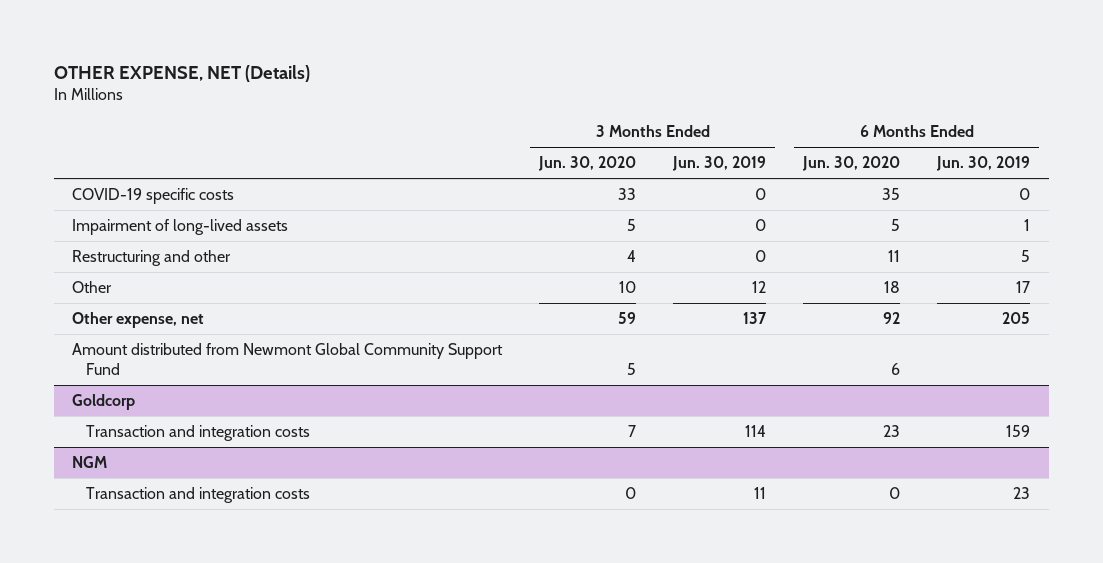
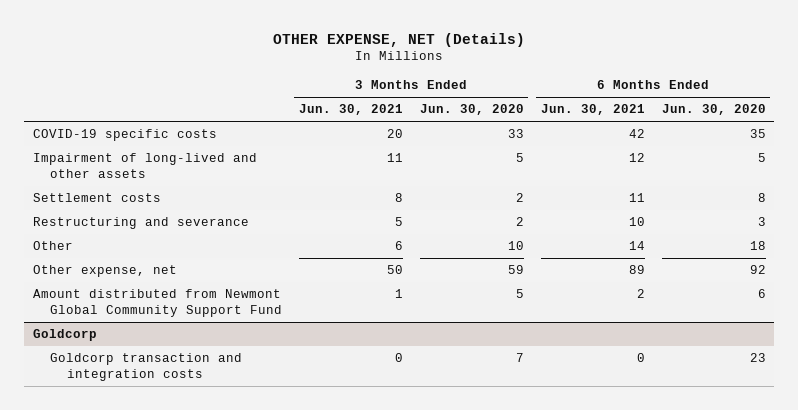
[672,156,767,172] Jun. 30, 2019 -> none
[936,156,1031,172] Jun. 30, 2019 -> none
none -> [298,104,403,116] Jun. 30, 2021
none -> [540,104,645,116] Jun. 30, 2021
[72,219,289,236] Impairment of long-lived assets -> [32,153,257,178] Impairment of long-lived and other assets
none -> [32,193,161,203] Settlement costs
[72,250,232,267] Restructuring and other -> [32,217,249,230] Restructuring and severance
[627,250,637,263] 4 -> [515,217,524,227] 2
[888,250,901,263] 11 -> [757,217,766,227] 3
[72,456,108,469] NGM -> none
[86,487,311,504] Transaction and integration costs -> none
[86,425,311,442] Transaction and integration costs -> [49,353,242,381] Goldcorp transaction and integration costs

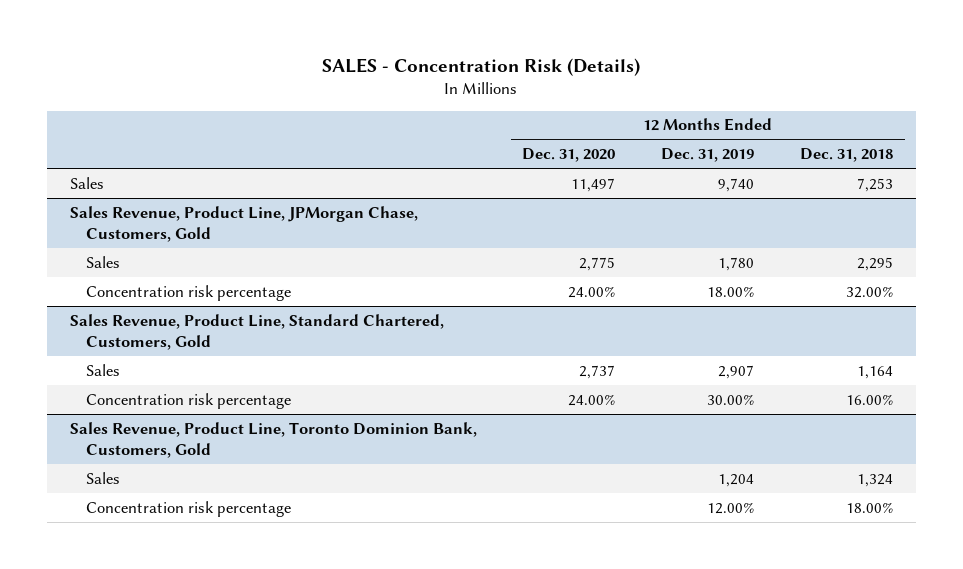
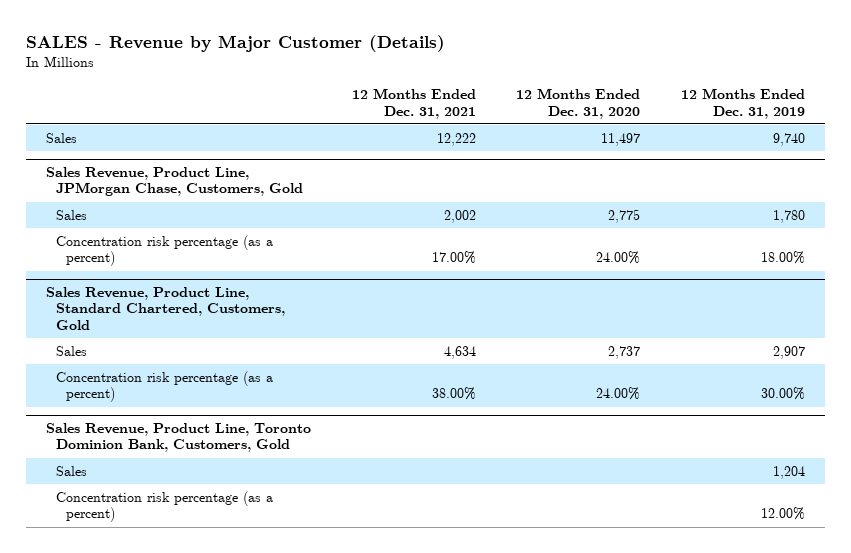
[322,58,641,77] SALES - Concentration Risk (Details) -> [26,35,446,53] SALES - Revenue by Major Customer (Details)
[800,148,894,163] Dec. 31, 2018 -> none
none -> [351,88,476,119] 12 Months Ended Dec. 31, 2021
[86,284,292,301] Concentration risk percentage -> [56,234,274,267] Concentration risk percentage (as a percent)
[86,392,292,409] Concentration risk percentage -> [56,370,274,403] Concentration risk percentage (as a percent)
[86,500,292,517] Concentration risk percentage -> [56,490,274,523] Concentration risk percentage (as a percent)

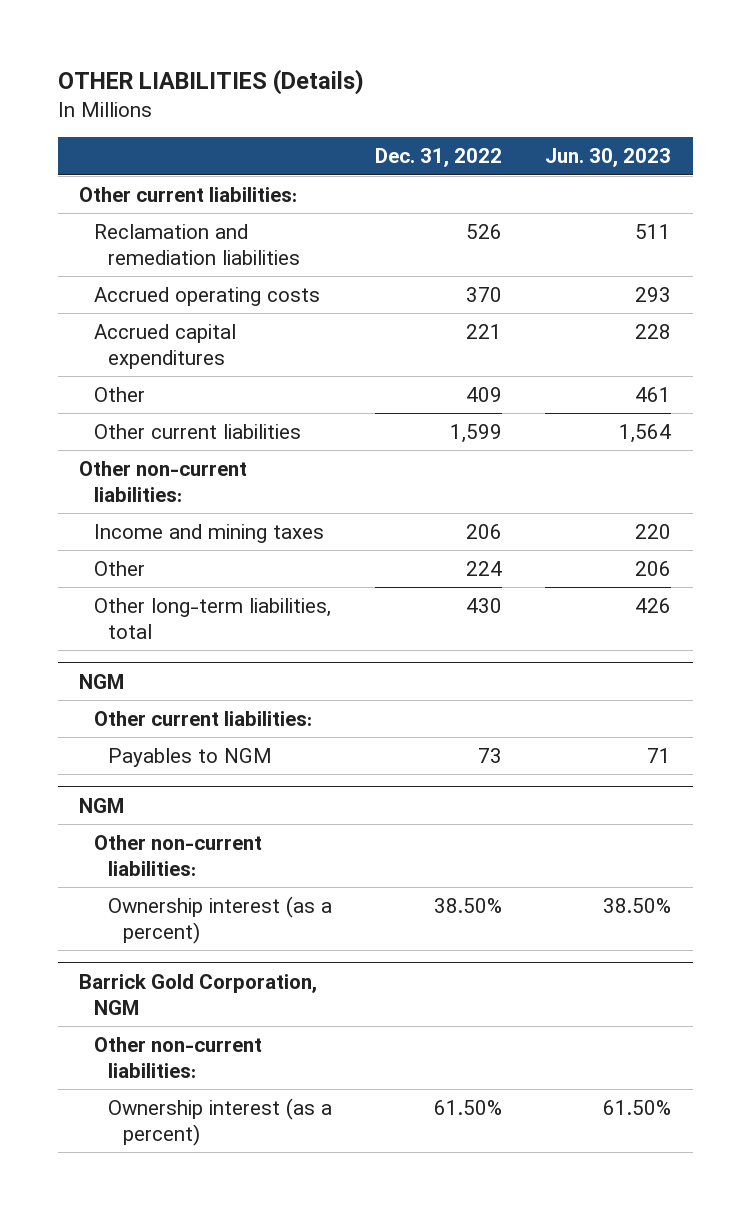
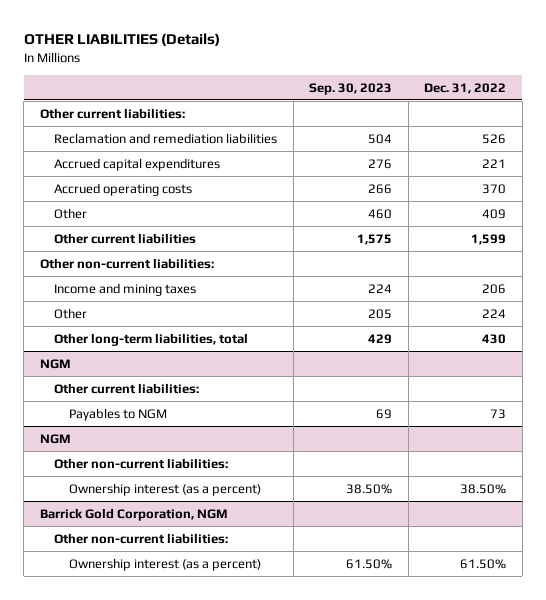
[545,148,672,168] Jun. 30, 2023 -> none
none -> [309,82,393,95] Sep. 30, 2023
[93,286,320,306] Accrued operating costs -> [54,182,193,196] Accrued operating costs

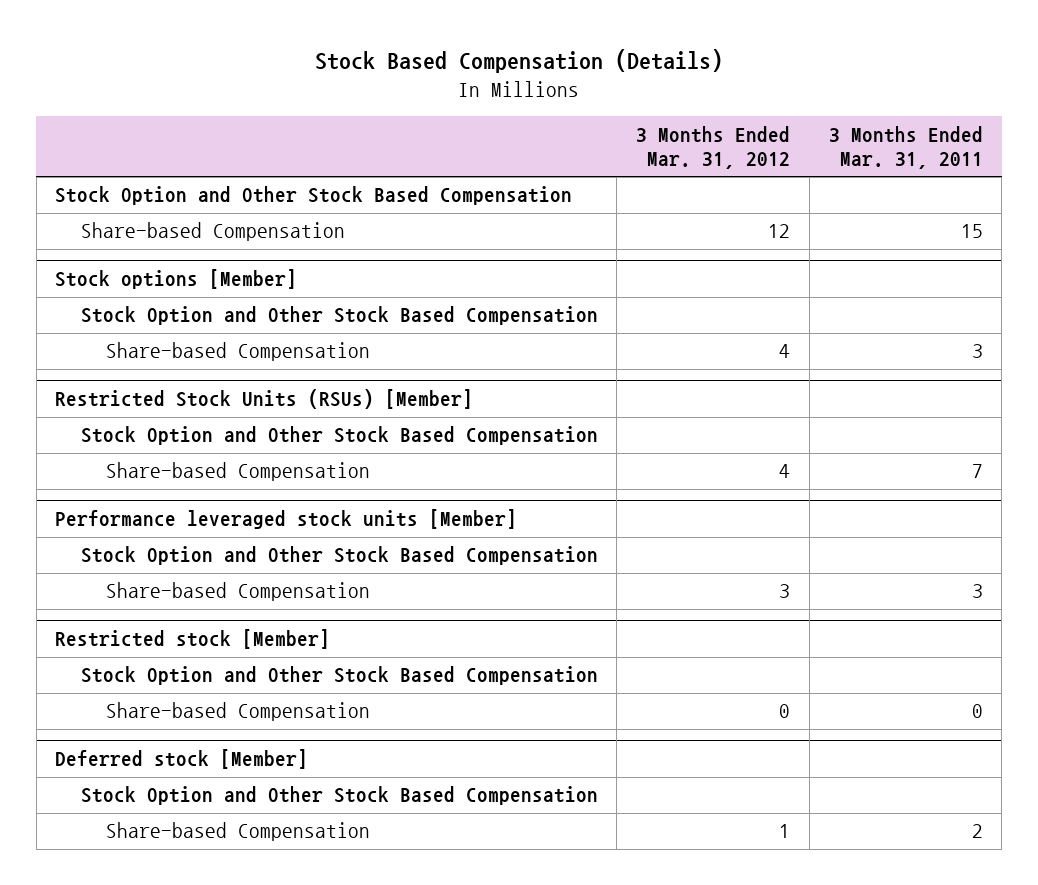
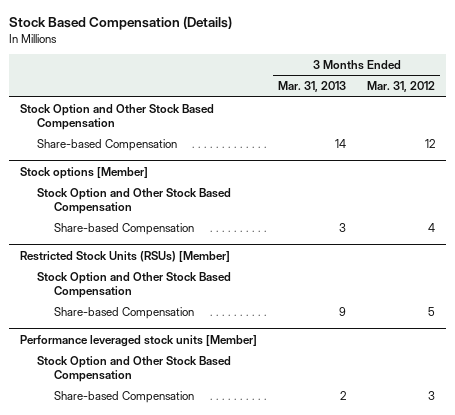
[828,125,983,169] 3 Months Ended Mar. 31, 2011 -> none
none -> [277,81,346,93] Mar. 31, 2013
[779,464,791,479] 4 -> [428,306,436,316] 5
[55,629,331,650] Restricted stock [Member] -> none
[80,666,598,686] Stock Option and Other Stock Based Compensation -> none
[105,702,370,722] Share-based Compensation -> none
[55,749,309,770] Deferred stock [Member] -> none
[80,786,598,806] Stock Option and Other Stock Based Compensation -> none
[105,822,370,842] Share-based Compensation -> none

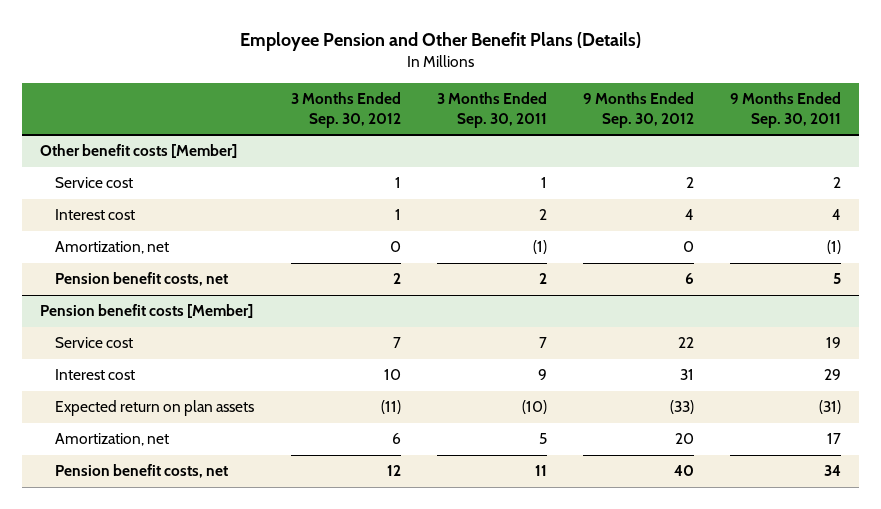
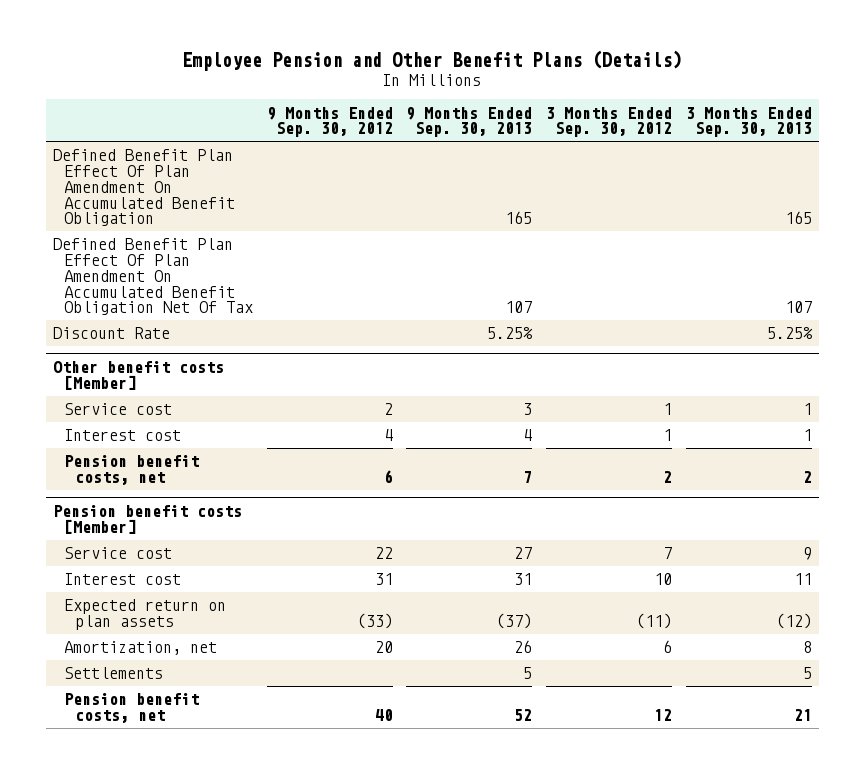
[436,92,547,128] 3 Months Ended Sep. 30, 2011 -> none
[730,92,842,128] 9 Months Ended Sep. 30, 2011 -> none
none -> [406,106,533,138] 9 Months Ended Sep. 30, 2013
none -> [685,106,812,138] 3 Months Ended Sep. 30, 2013
none -> [53,149,235,227] Defined Benefit Plan Effect Of Plan Amendment On Accumulated Benefit Obligation
none -> [53,238,253,316] Defined Benefit Plan Effect Of Plan Amendment On Accumulated Benefit Obligation Net Of Tax
none -> [53,327,171,340] Discount Rate
[55,241,170,255] Amortization, net -> none
none -> [63,667,163,680] Settlements

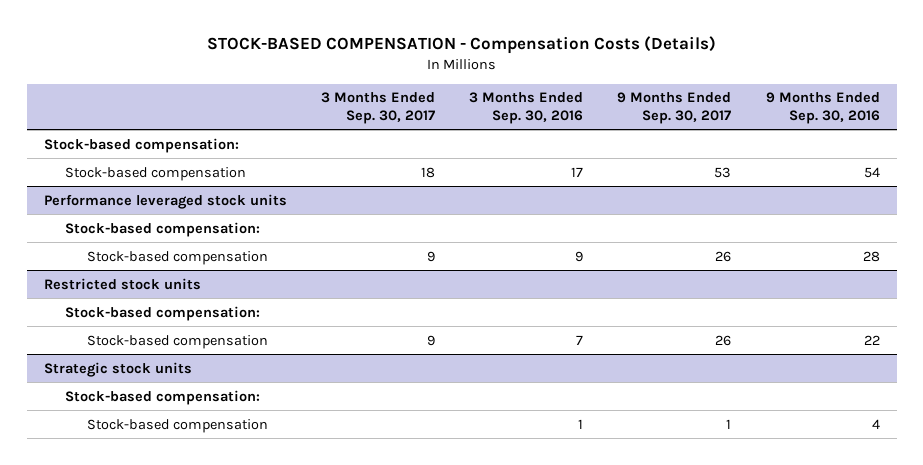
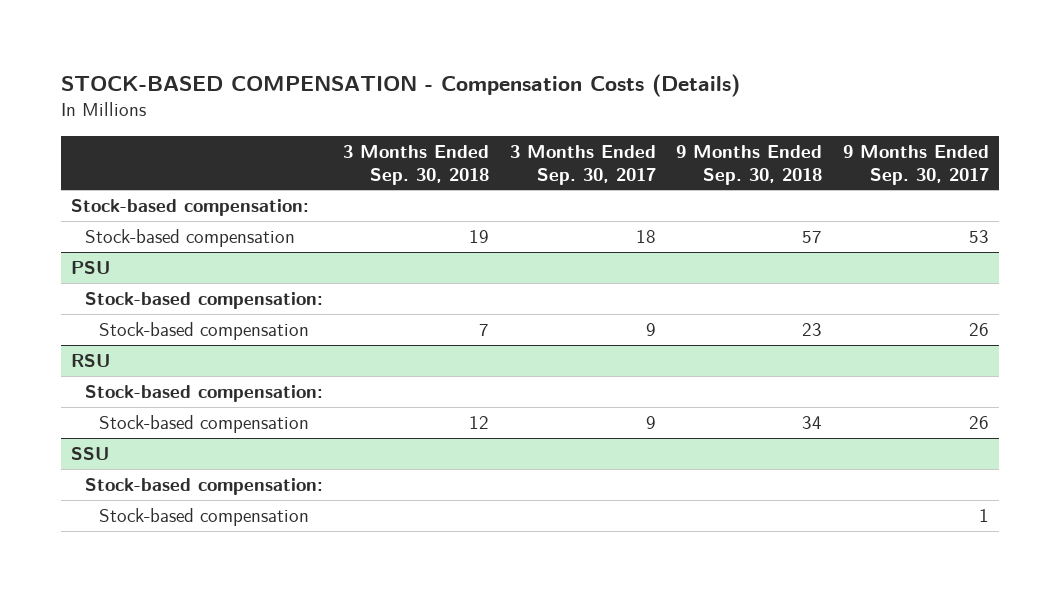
[469,92,584,125] 3 Months Ended Sep. 30, 2016 -> none
[765,92,880,125] 9 Months Ended Sep. 30, 2016 -> none
none -> [343,144,490,185] 3 Months Ended Sep. 30, 2018
none -> [676,144,823,185] 9 Months Ended Sep. 30, 2018
[43,193,287,209] Performance leveraged stock units -> [71,261,112,275] PSU
[43,277,201,290] Restricted stock units -> [71,354,112,368] RSU
[43,361,192,377] Strategic stock units -> [71,447,111,461] SSU

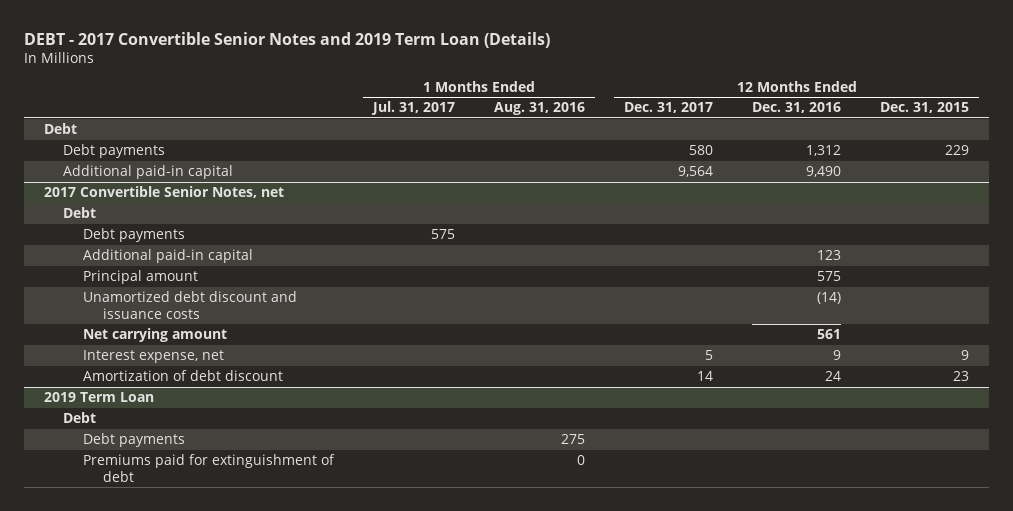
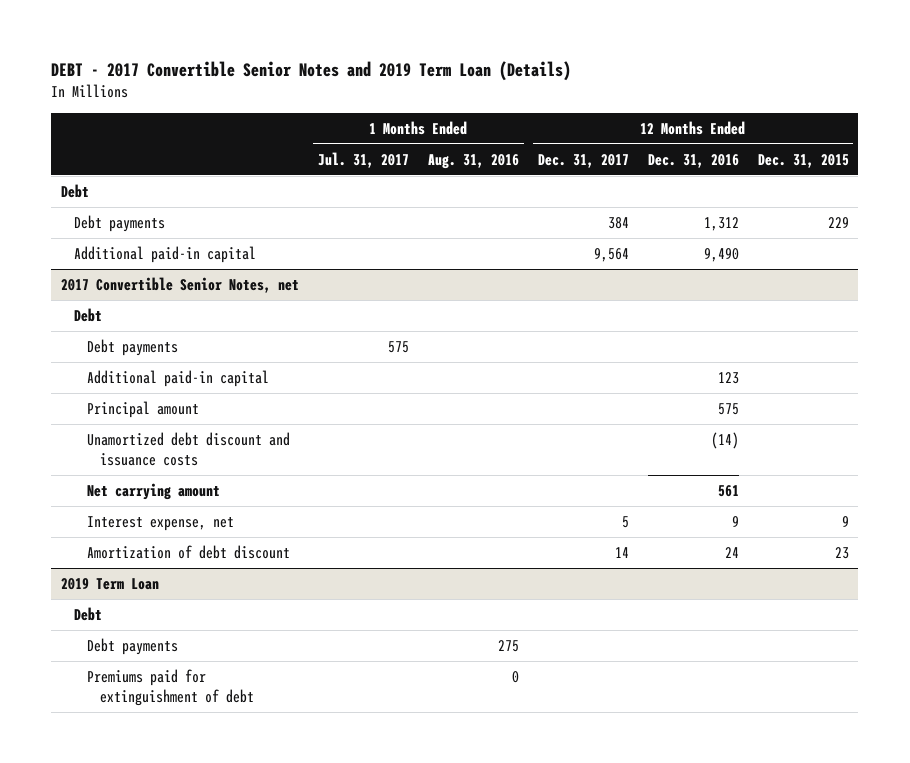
[689,145,714,156] 580 -> [607,217,629,230] 384

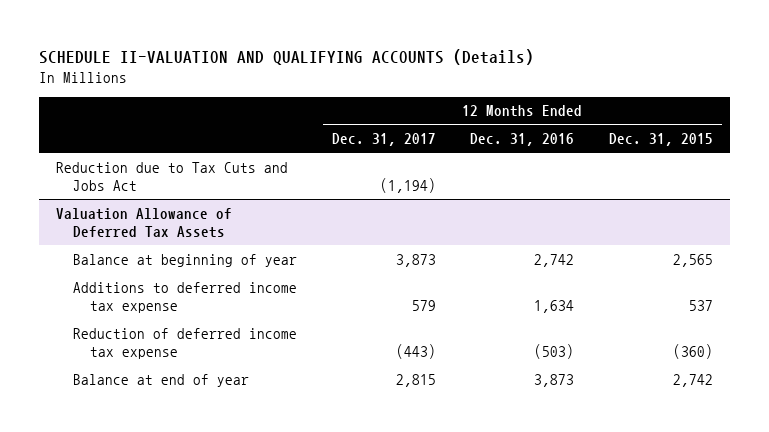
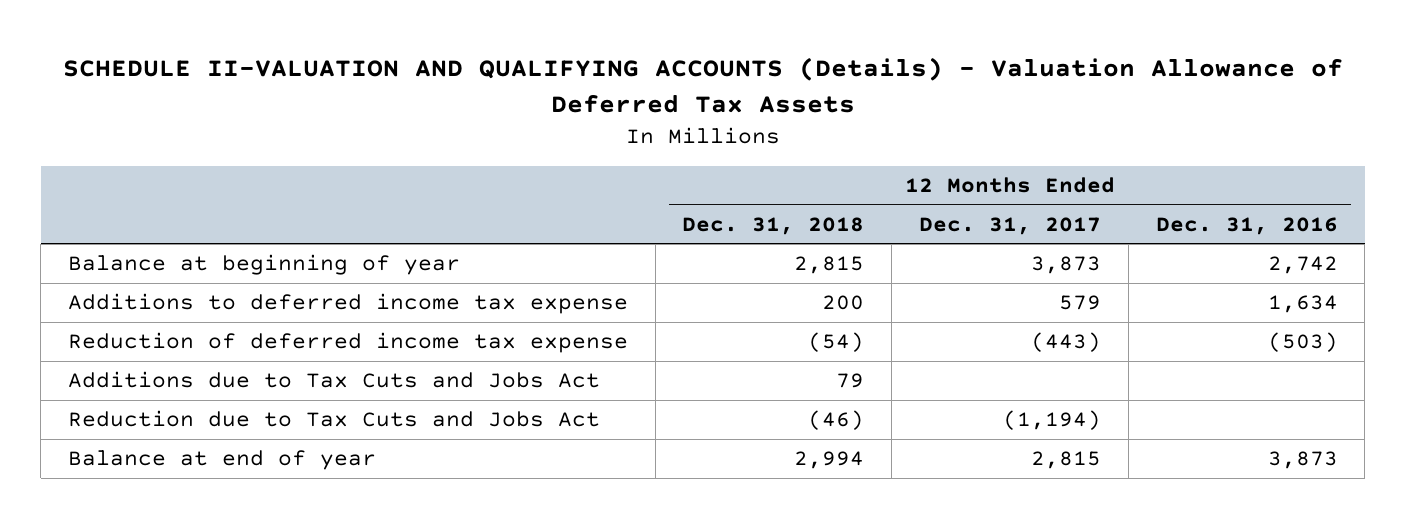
[39,49,535,66] SCHEDULE II-VALUATION AND QUALIFYING ACCOUNTS (Details) -> [62,57,1343,114] SCHEDULE II-VALUATION AND QUALIFYING ACCOUNTS (Details) - Valuation Allowance of Deferred Tax Assets
[608,133,713,147] Dec. 31, 2015 -> none
none -> [682,216,865,235] Dec. 31, 2018
[56,207,233,239] Valuation Allowance of Deferred Tax Assets -> none
none -> [67,371,600,389] Additions due to Tax Cuts and Jobs Act
[56,161,289,192] Reduction due to Tax Cuts and Jobs Act -> [67,410,600,428] Reduction due to Tax Cuts and Jobs Act

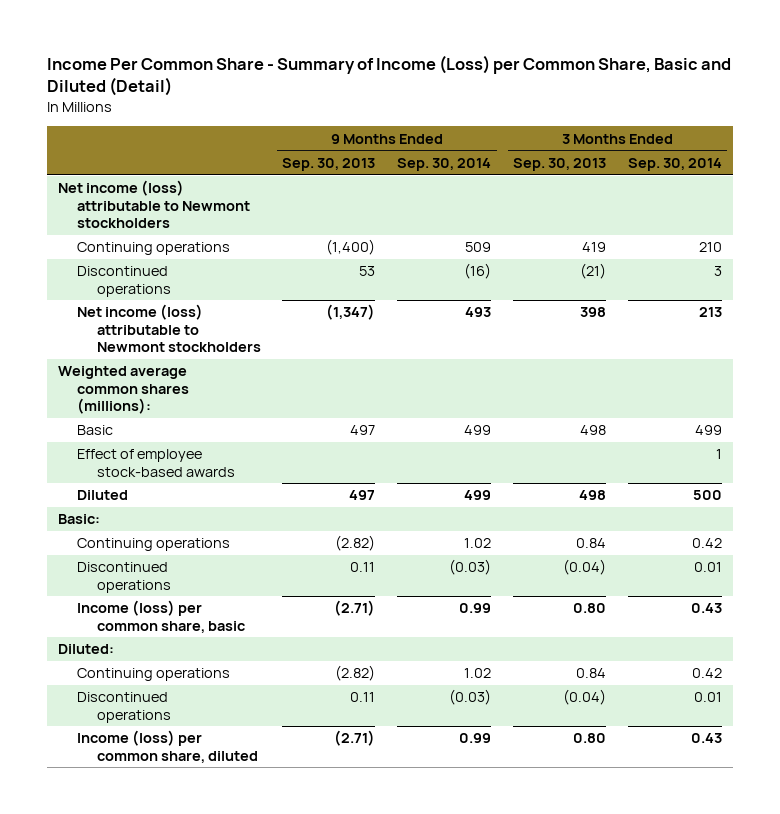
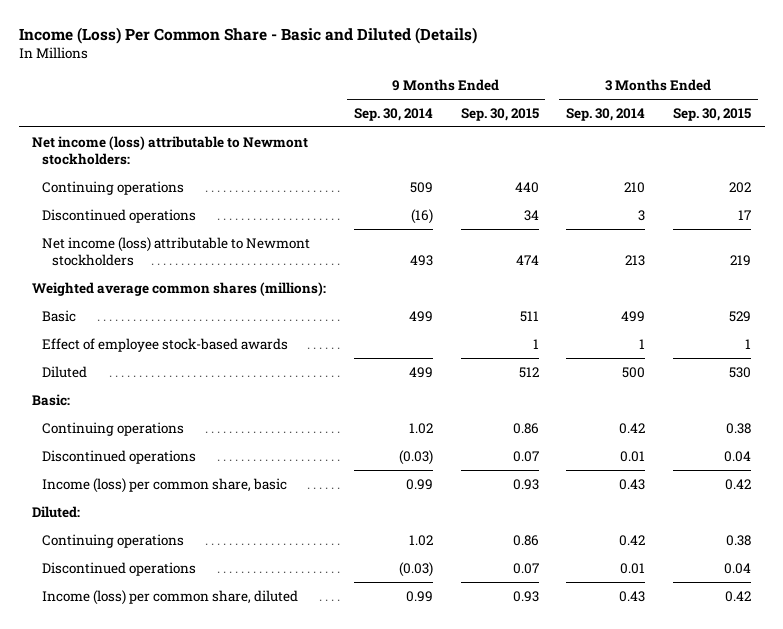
[47,54,732,97] Income Per Common Share - Summary of Income (Loss) per Common Share, Basic and Diluted (Detail) -> [18,26,477,44] Income (Loss) Per Common Share - Basic and Diluted (Details)
[282,157,376,171] Sep. 30, 2013 -> none
[513,157,607,171] Sep. 30, 2013 -> none
none -> [460,107,539,121] Sep. 30, 2015
none -> [672,107,751,121] Sep. 30, 2015
[58,180,251,228] Net income (loss) attributable to Newmont stockholders -> [32,135,309,165] Net income (loss) attributable to Newmont stockholders:

